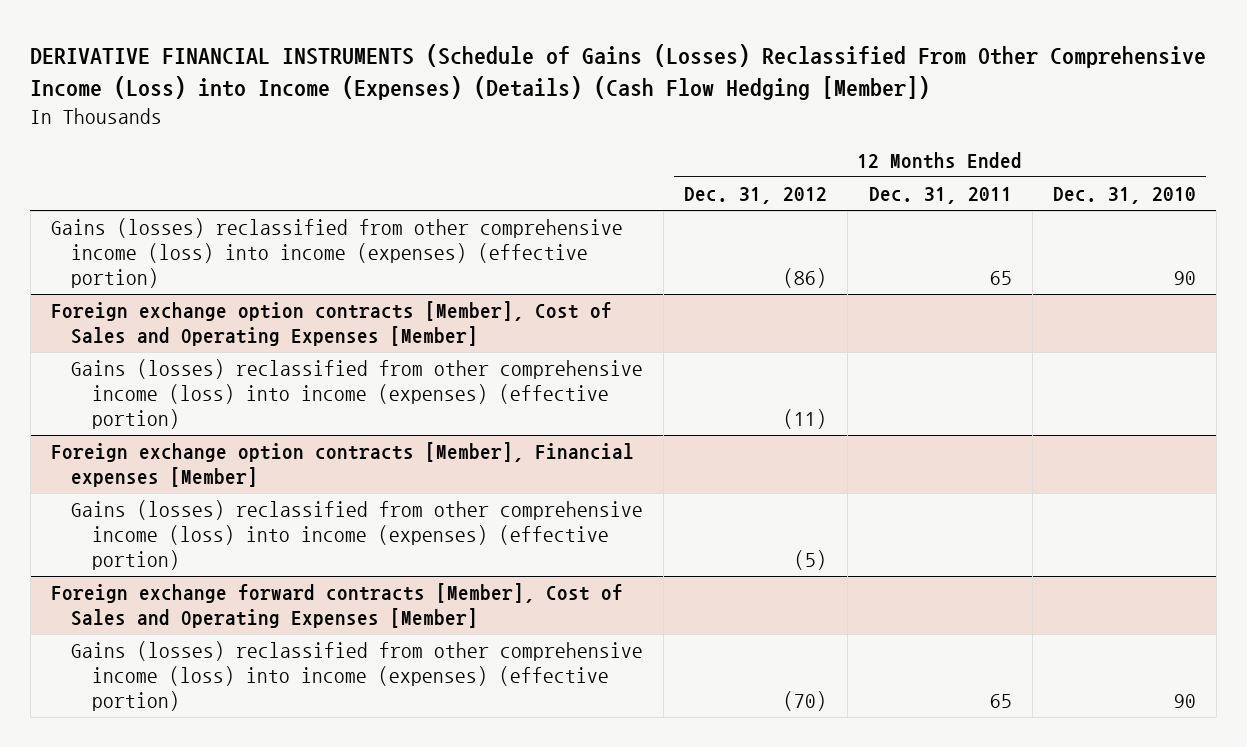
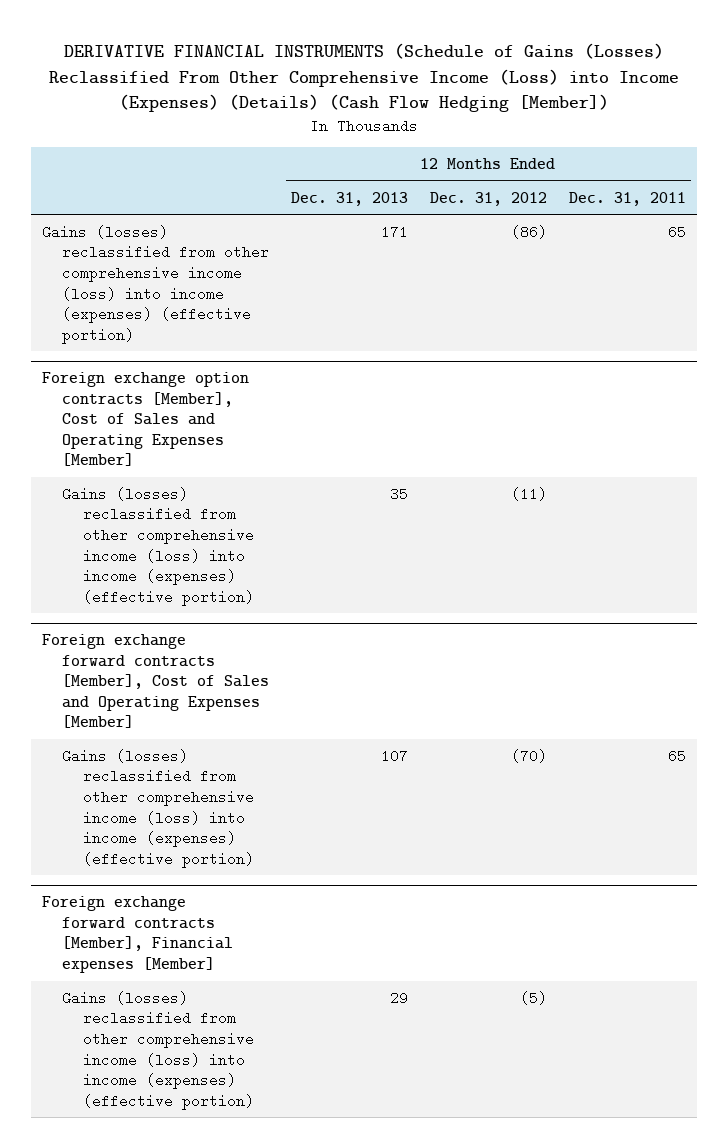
[1052,187,1196,205] Dec. 31, 2010 -> none
none -> [291,191,409,206] Dec. 31, 2013
[51,442,635,488] Foreign exchange option contracts [Member], Financial expenses [Member] -> none
[71,500,644,571] Gains (losses) reclassified from other comprehensive income (loss) into income (expenses) (effective portion) -> none
none -> [42,896,234,973] Foreign exchange forward contracts [Member], Financial expenses [Member]
none -> [62,990,254,1110] Gains (losses) reclassified from other comprehensive income (loss) into income (expenses) (effective portion)

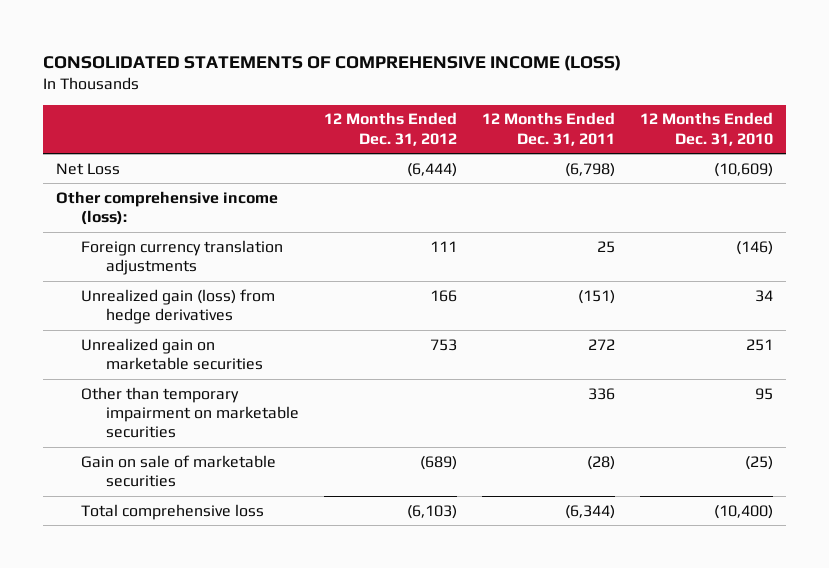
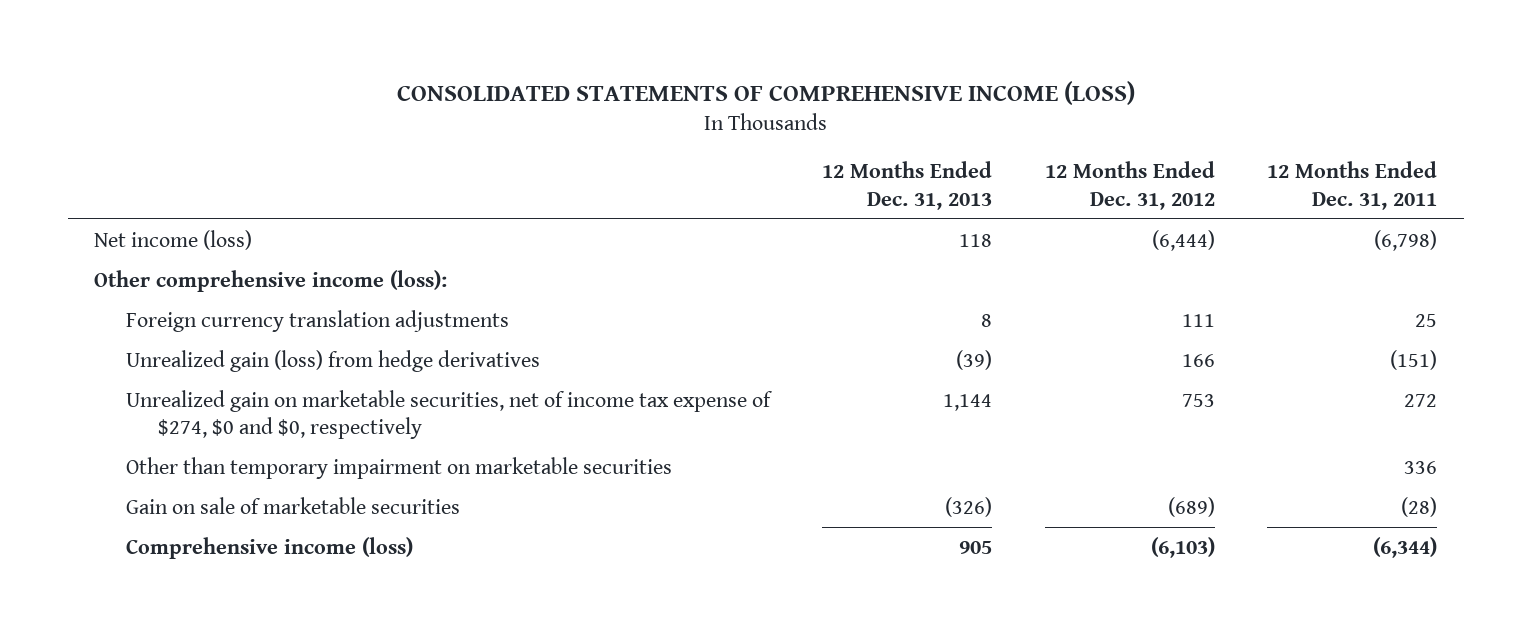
[640,112,774,146] 12 Months Ended Dec. 31, 2010 -> none
none -> [822,161,993,210] 12 Months Ended Dec. 31, 2013
[55,162,120,175] Net Loss -> [93,229,252,250] Net income (loss)
[80,337,263,371] Unrealized gain on marketable securities -> [125,389,773,439] Unrealized gain on marketable securities, net of income tax expense of $274, $0 and $0, respectively
[80,503,264,520] Total comprehensive loss -> [125,536,413,559] Comprehensive income (loss)

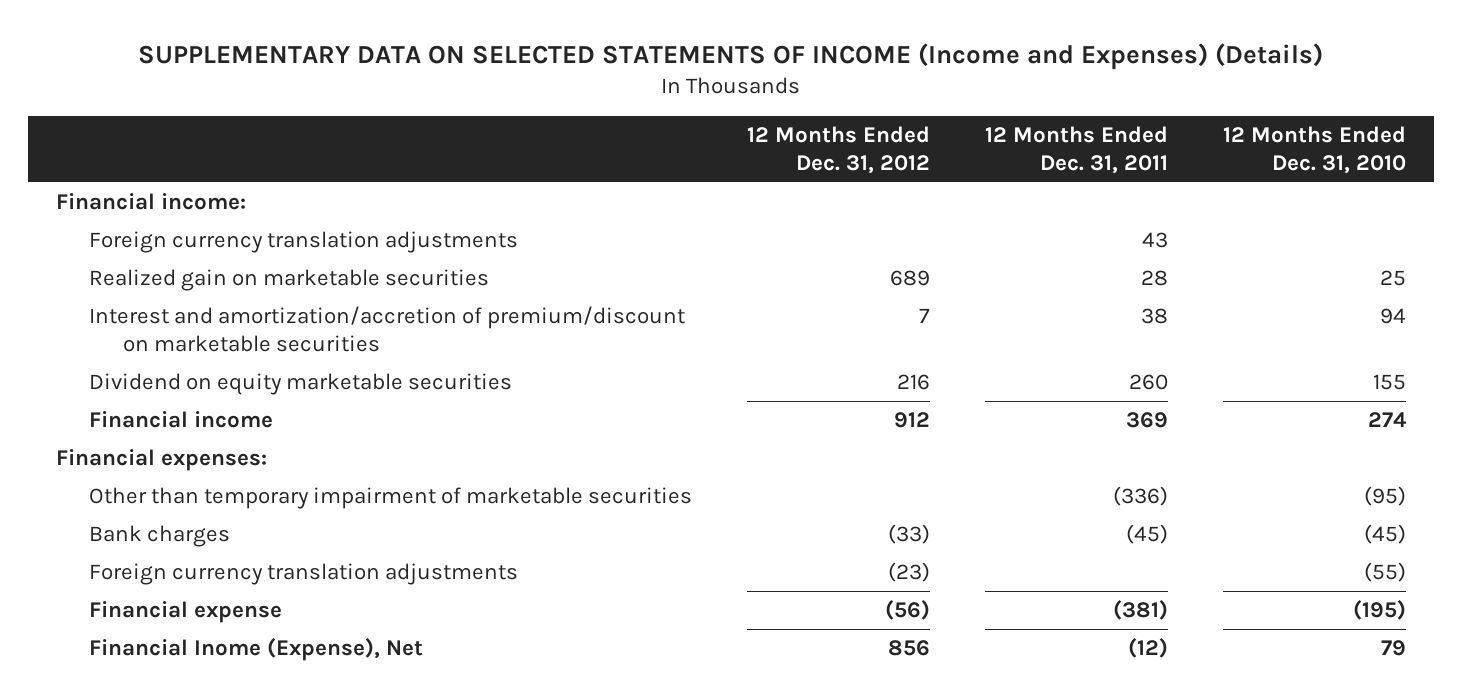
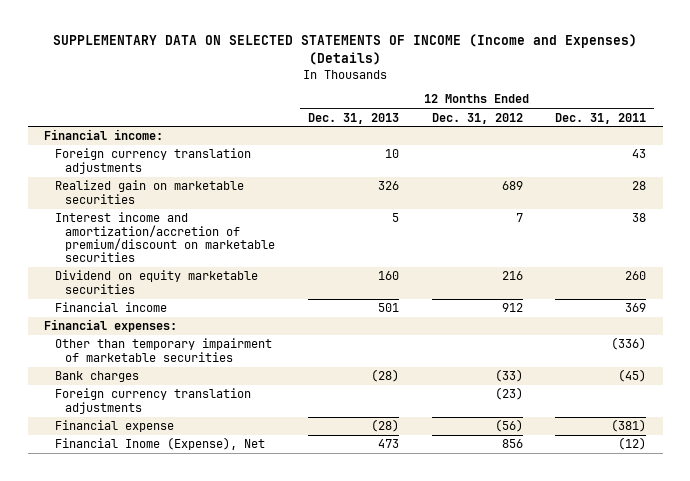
[1223,126,1407,174] 12 Months Ended Dec. 31, 2010 -> none
none -> [307,112,399,124] Dec. 31, 2013
[89,306,686,352] Interest and amortization/accretion of premium/discount on marketable securities -> [54,212,276,263] Interest income and amortization/accretion of premium/discount on marketable securities

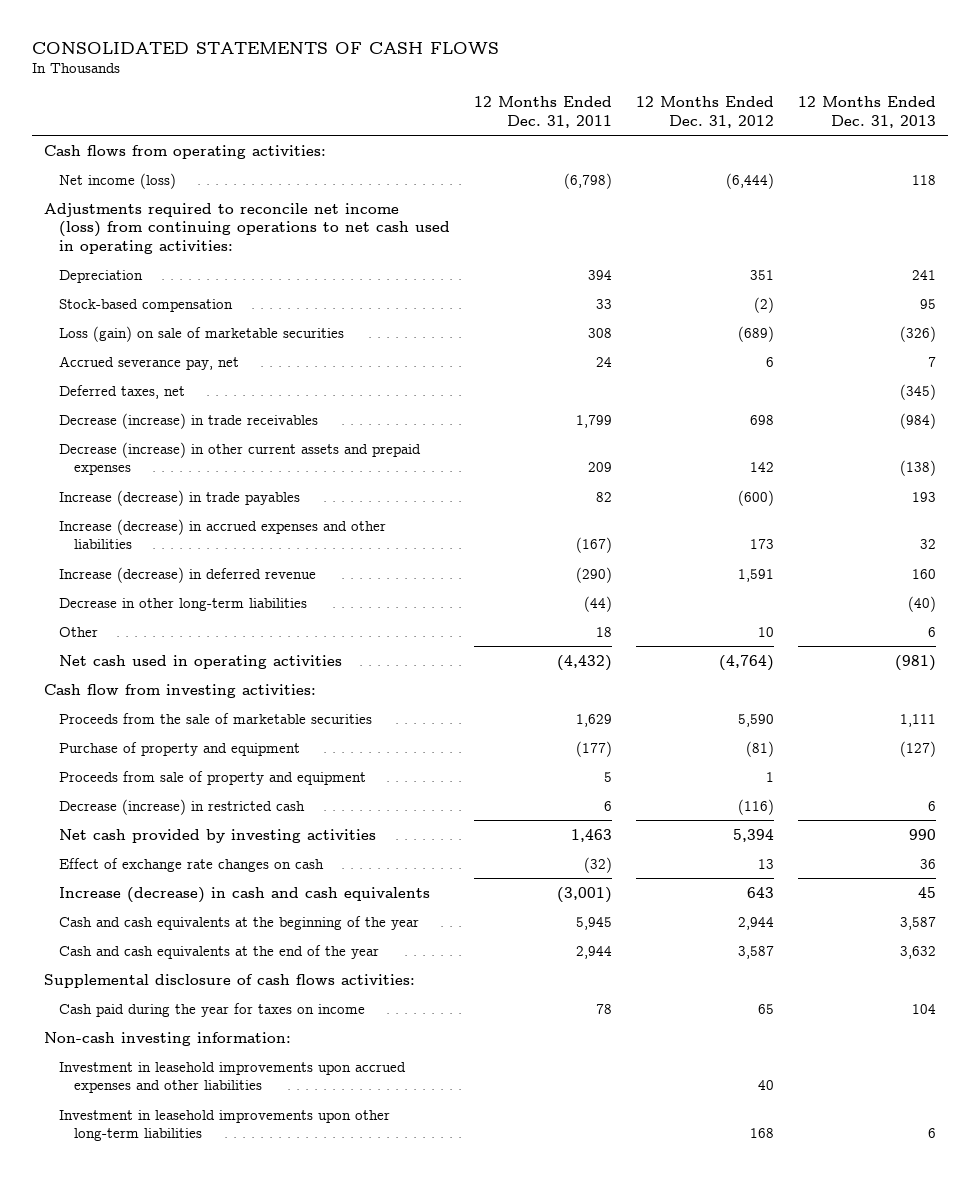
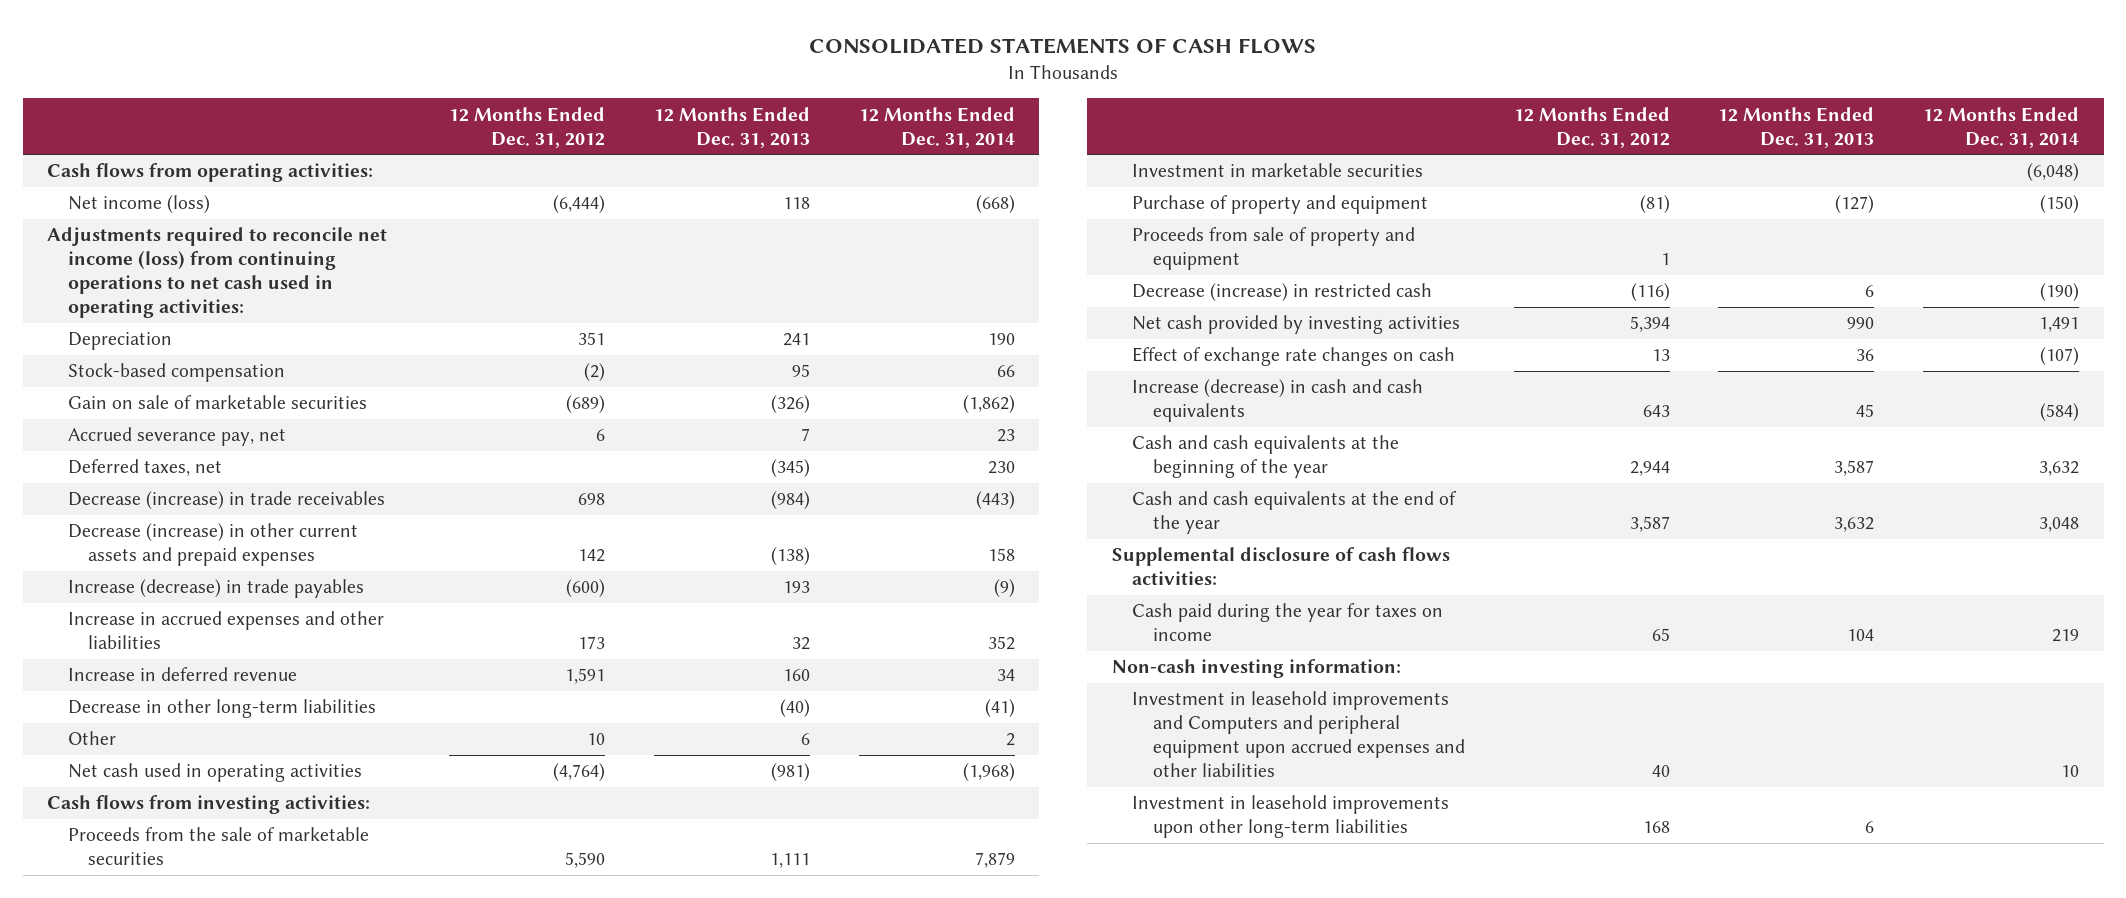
[473,96,612,128] 12 Months Ended Dec. 31, 2011 -> none
none -> [858,106,1015,148] 12 Months Ended Dec. 31, 2014
[58,325,344,342] Loss (gain) on sale of marketable securities -> [67,395,367,410] Gain on sale of marketable securities
[58,518,386,550] Increase (decrease) in accrued expenses and other liabilities -> [67,611,384,650] Increase in accrued expenses and other liabilities
[58,566,316,583] Increase (decrease) in deferred revenue -> [67,667,297,682] Increase in deferred revenue
[43,683,316,698] Cash flow from investing activities: -> [47,795,371,815] Cash flows from investing activities:
none -> [1132,163,1424,178] Investment in marketable securities
[58,1061,406,1094] Investment in leasehold improvements upon accrued expenses and other liabilities -> [1132,691,1465,778] Investment in leasehold improvements and Computers and peripheral equipment upon accrued expenses and other liabilities

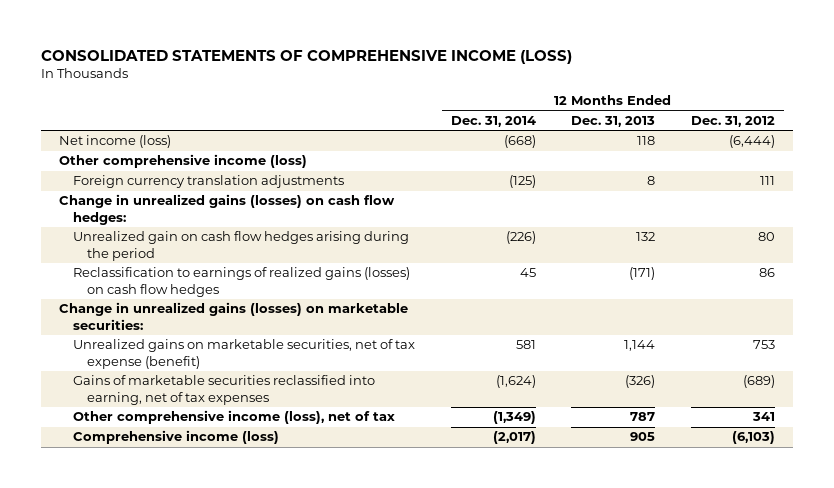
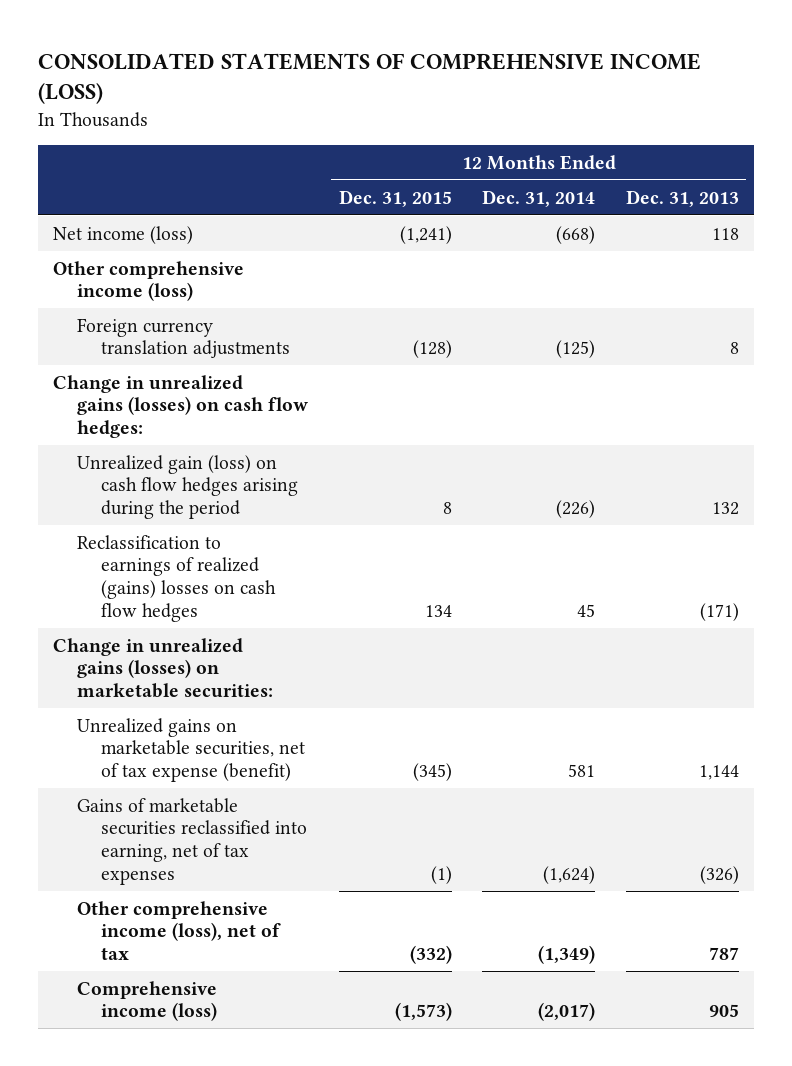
[691,115,776,127] Dec. 31, 2012 -> none
none -> [338,189,452,207] Dec. 31, 2015
[72,231,409,261] Unrealized gain on cash flow hedges arising during the period -> [77,454,298,520] Unrealized gain (loss) on cash flow hedges arising during the period
[72,267,410,297] Reclassification to earnings of realized gains (losses) on cash flow hedges -> [77,534,276,622] Reclassification to earnings of realized (gains) losses on cash flow hedges

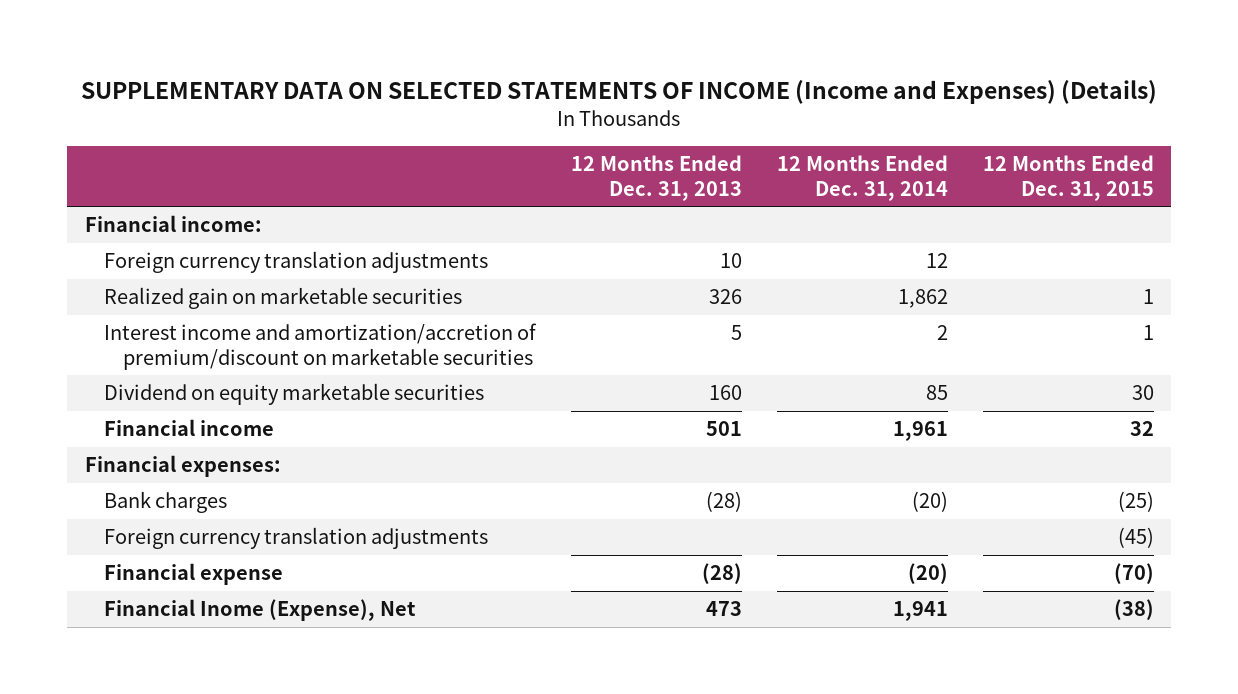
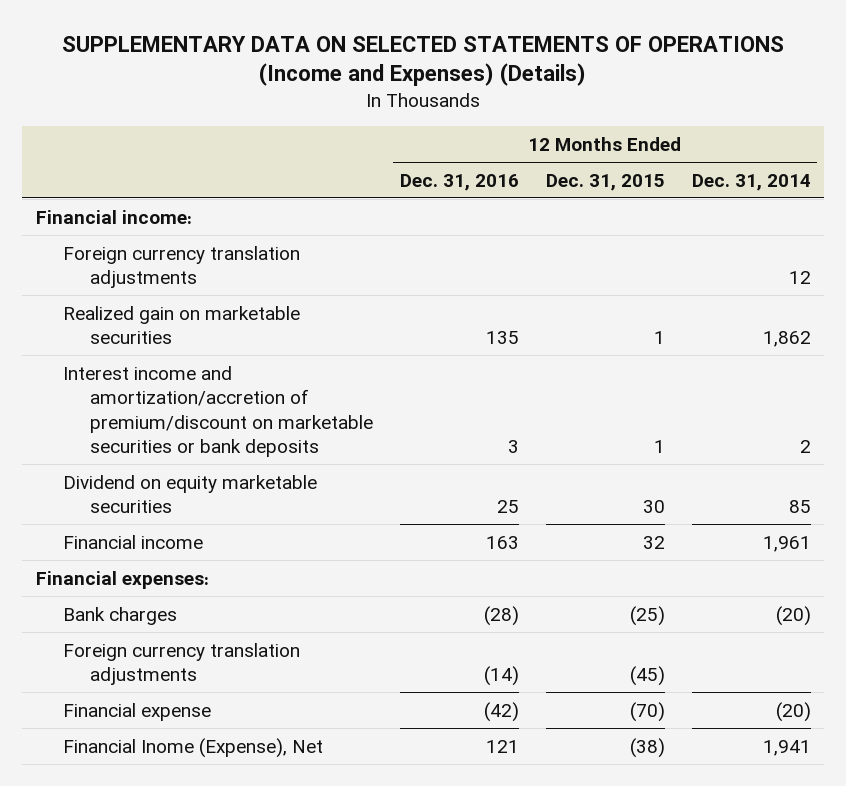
[81,79,1158,104] SUPPLEMENTARY DATA ON SELECTED STATEMENTS OF INCOME (Income and Expenses) (Details) -> [62,35,785,87] SUPPLEMENTARY DATA ON SELECTED STATEMENTS OF OPERATIONS (Income and Expenses) (Details)
[570,155,742,201] 12 Months Ended Dec. 31, 2013 -> none
none -> [399,173,519,191] Dec. 31, 2016
[104,323,538,370] Interest income and amortization/accretion of premium/discount on marketable securities -> [62,365,373,458] Interest income and amortization/accretion of premium/discount on marketable securities or bank deposits

